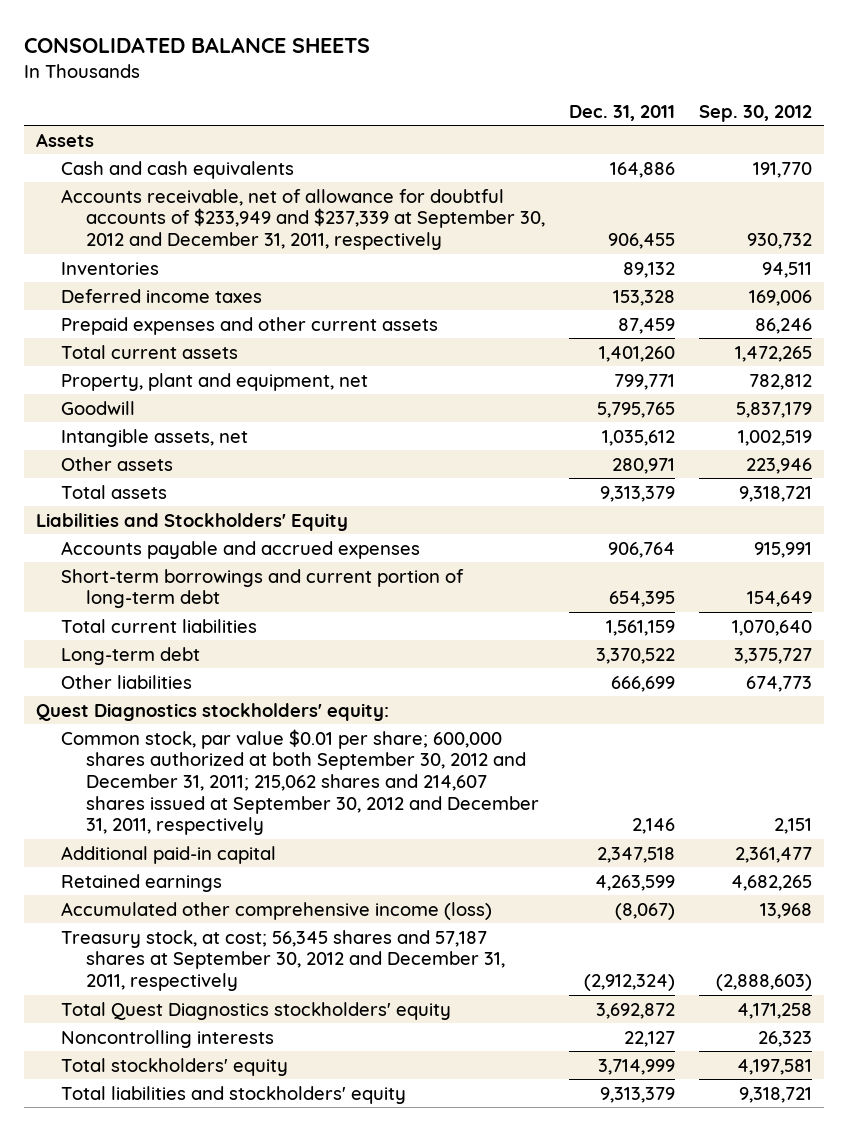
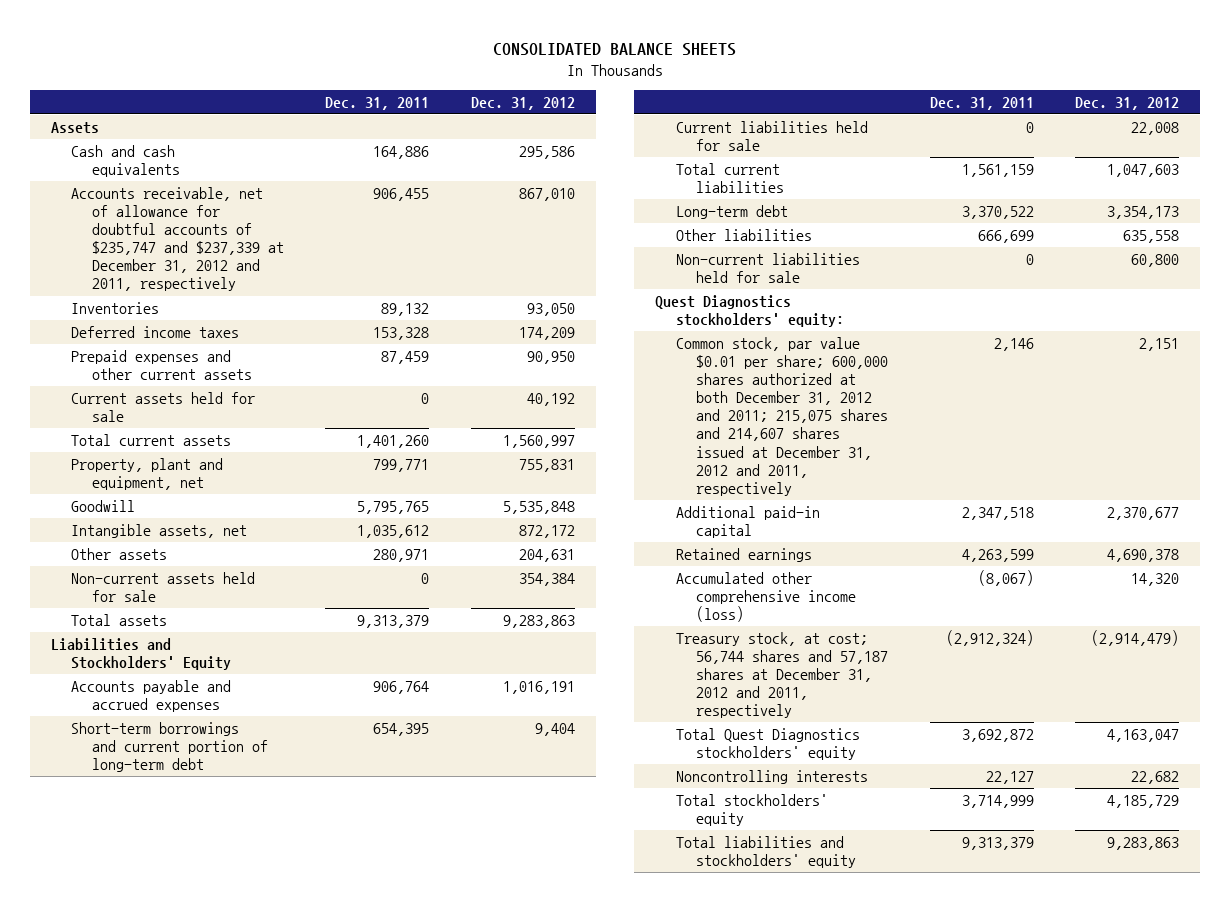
[699,104,813,122] Sep. 30, 2012 -> none
none -> [471,96,576,110] Dec. 31, 2012
[61,188,546,250] Accounts receivable, net of allowance for doubtful accounts of $233,949 and $237,339 at September 30, 2012 and December 31, 2011, respectively -> [71,186,284,292] Accounts receivable, net of allowance for doubtful accounts of $235,747 and $237,339 at December 31, 2012 and 2011, respectively
none -> [71,391,256,422] Current assets held for sale
none -> [71,571,256,602] Non-current assets held for sale
none -> [675,120,868,151] Current liabilities held for sale
none -> [675,252,860,283] Non-current liabilities held for sale
[61,728,540,836] Common stock, par value $0.01 per share; 600,000 shares authorized at both September 30, 2012 and December 31, 2011; 215,062 shares and 214,607 shares issued at September 30, 2012 and December 31, 2011, respectively -> [675,336,889,496] Common stock, par value $0.01 per share; 600,000 shares authorized at both December 31, 2012 and 2011; 215,075 shares and 214,607 shares issued at December 31, 2012 and 2011, respectively
[61,929,506,991] Treasury stock, at cost; 56,345 shares and 57,187 shares at September 30, 2012 and December 31, 2011, respectively -> [675,631,889,719] Treasury stock, at cost; 56,744 shares and 57,187 shares at December 31, 2012 and 2011, respectively

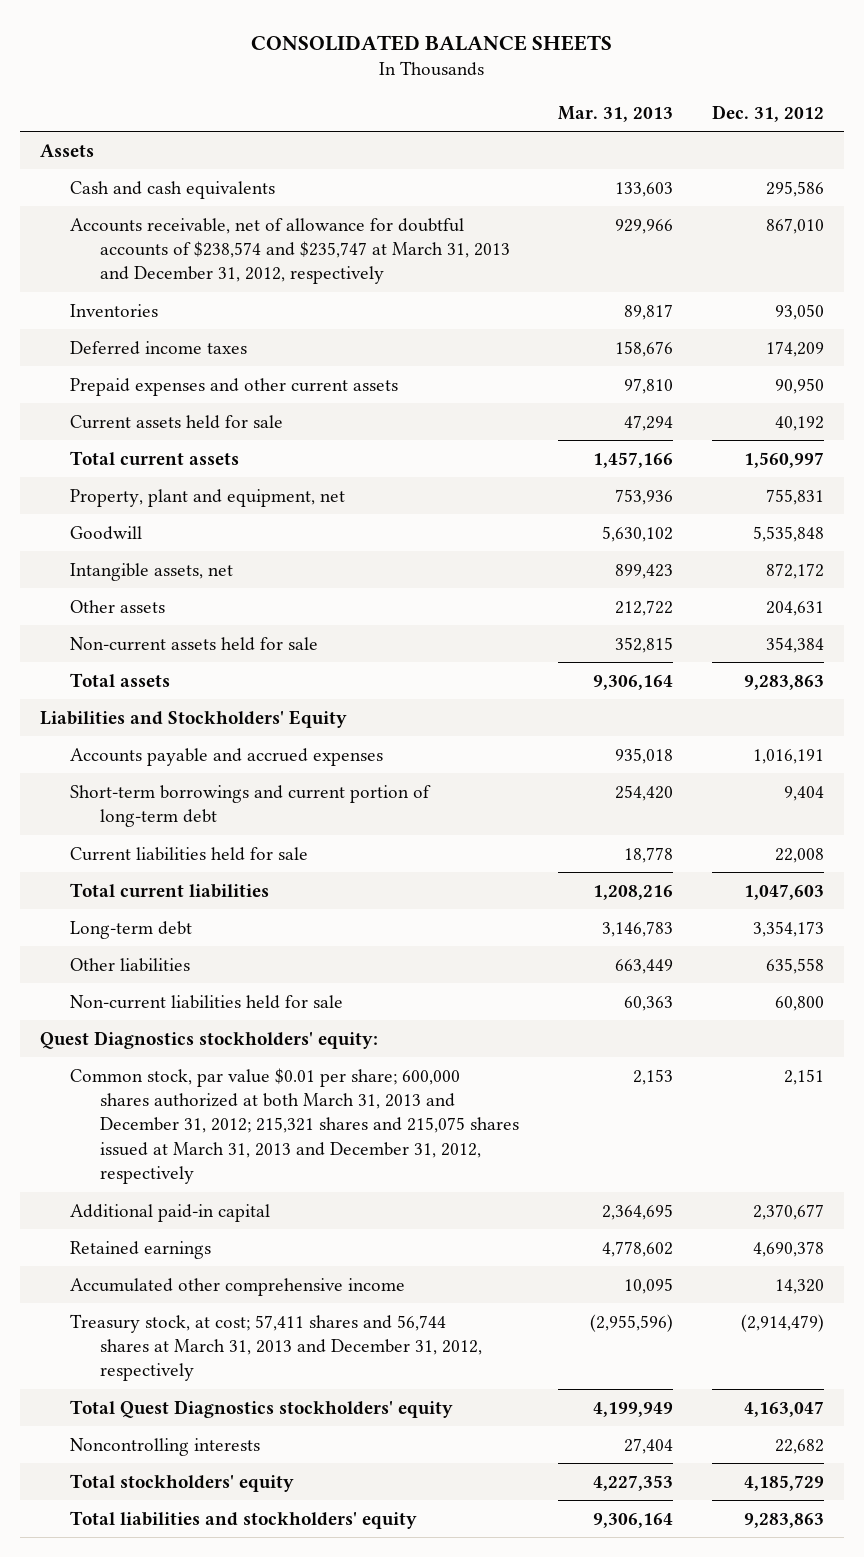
[325,96,430,110] Dec. 31, 2011 -> none
none -> [558,105,674,122] Mar. 31, 2013
[71,186,284,292] Accounts receivable, net of allowance for doubtful accounts of $235,747 and $237,339 at December 31, 2012 and 2011, respectively -> [70,217,511,285] Accounts receivable, net of allowance for doubtful accounts of $238,574 and $235,747 at March 31, 2013 and December 31, 2012, respectively
[675,336,889,496] Common stock, par value $0.01 per share; 600,000 shares authorized at both December 31, 2012 and 2011; 215,075 shares and 214,607 shares issued at December 31, 2012 and 2011, respectively -> [70,1067,520,1185] Common stock, par value $0.01 per share; 600,000 shares authorized at both March 31, 2013 and December 31, 2012; 215,321 shares and 215,075 shares issued at March 31, 2013 and December 31, 2012, respectively
[675,571,857,623] Accumulated other comprehensive income (loss) -> [70,1277,406,1296] Accumulated other comprehensive income
[675,631,889,719] Treasury stock, at cost; 56,744 shares and 57,187 shares at December 31, 2012 and 2011, respectively -> [70,1313,483,1382] Treasury stock, at cost; 57,411 shares and 56,744 shares at March 31, 2013 and December 31, 2012, respectively

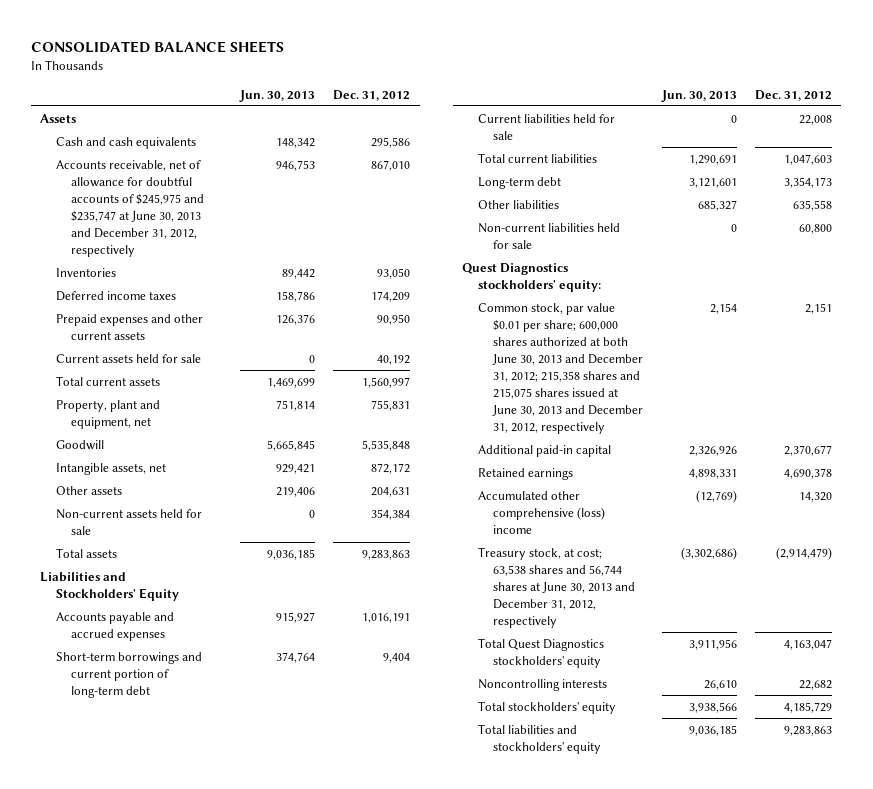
[558,105,674,122] Mar. 31, 2013 -> none
none -> [238,89,315,102] Jun. 30, 2013
[70,217,511,285] Accounts receivable, net of allowance for doubtful accounts of $238,574 and $235,747 at March 31, 2013 and December 31, 2012, respectively -> [55,159,205,257] Accounts receivable, net of allowance for doubtful accounts of $245,975 and $235,747 at June 30, 2013 and December 31, 2012, respectively
[70,1067,520,1185] Common stock, par value $0.01 per share; 600,000 shares authorized at both March 31, 2013 and December 31, 2012; 215,321 shares and 215,075 shares issued at March 31, 2013 and December 31, 2012, respectively -> [477,302,644,434] Common stock, par value $0.01 per share; 600,000 shares authorized at both June 30, 2013 and December 31, 2012; 215,358 shares and 215,075 shares issued at June 30, 2013 and December 31, 2012, respectively
[70,1277,406,1296] Accumulated other comprehensive income -> [477,490,606,534] Accumulated other comprehensive (loss) income
[70,1313,483,1382] Treasury stock, at cost; 57,411 shares and 56,744 shares at March 31, 2013 and December 31, 2012, respectively -> [477,546,636,628] Treasury stock, at cost; 63,538 shares and 56,744 shares at June 30, 2013 and December 31, 2012, respectively

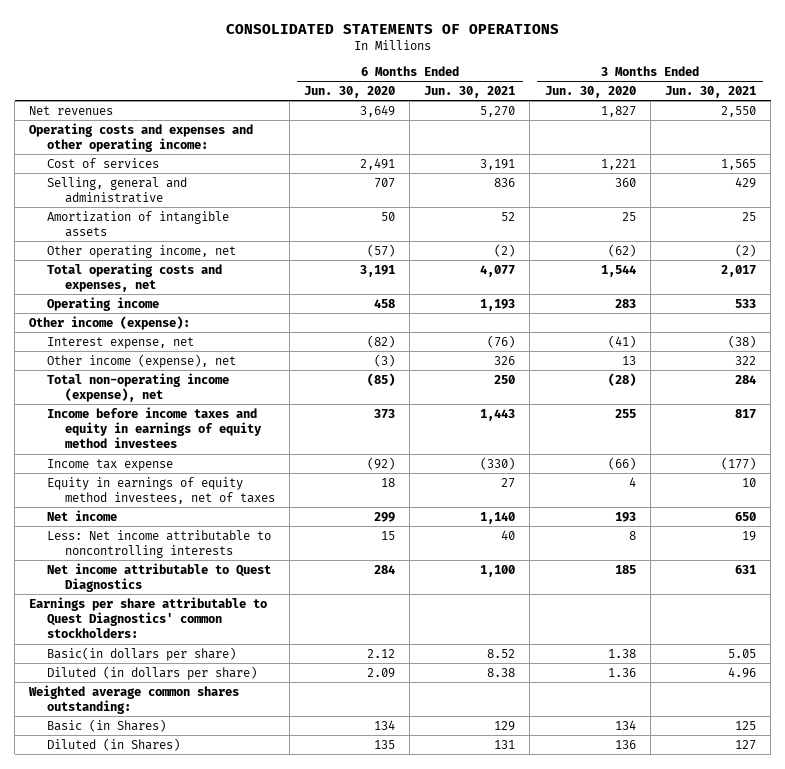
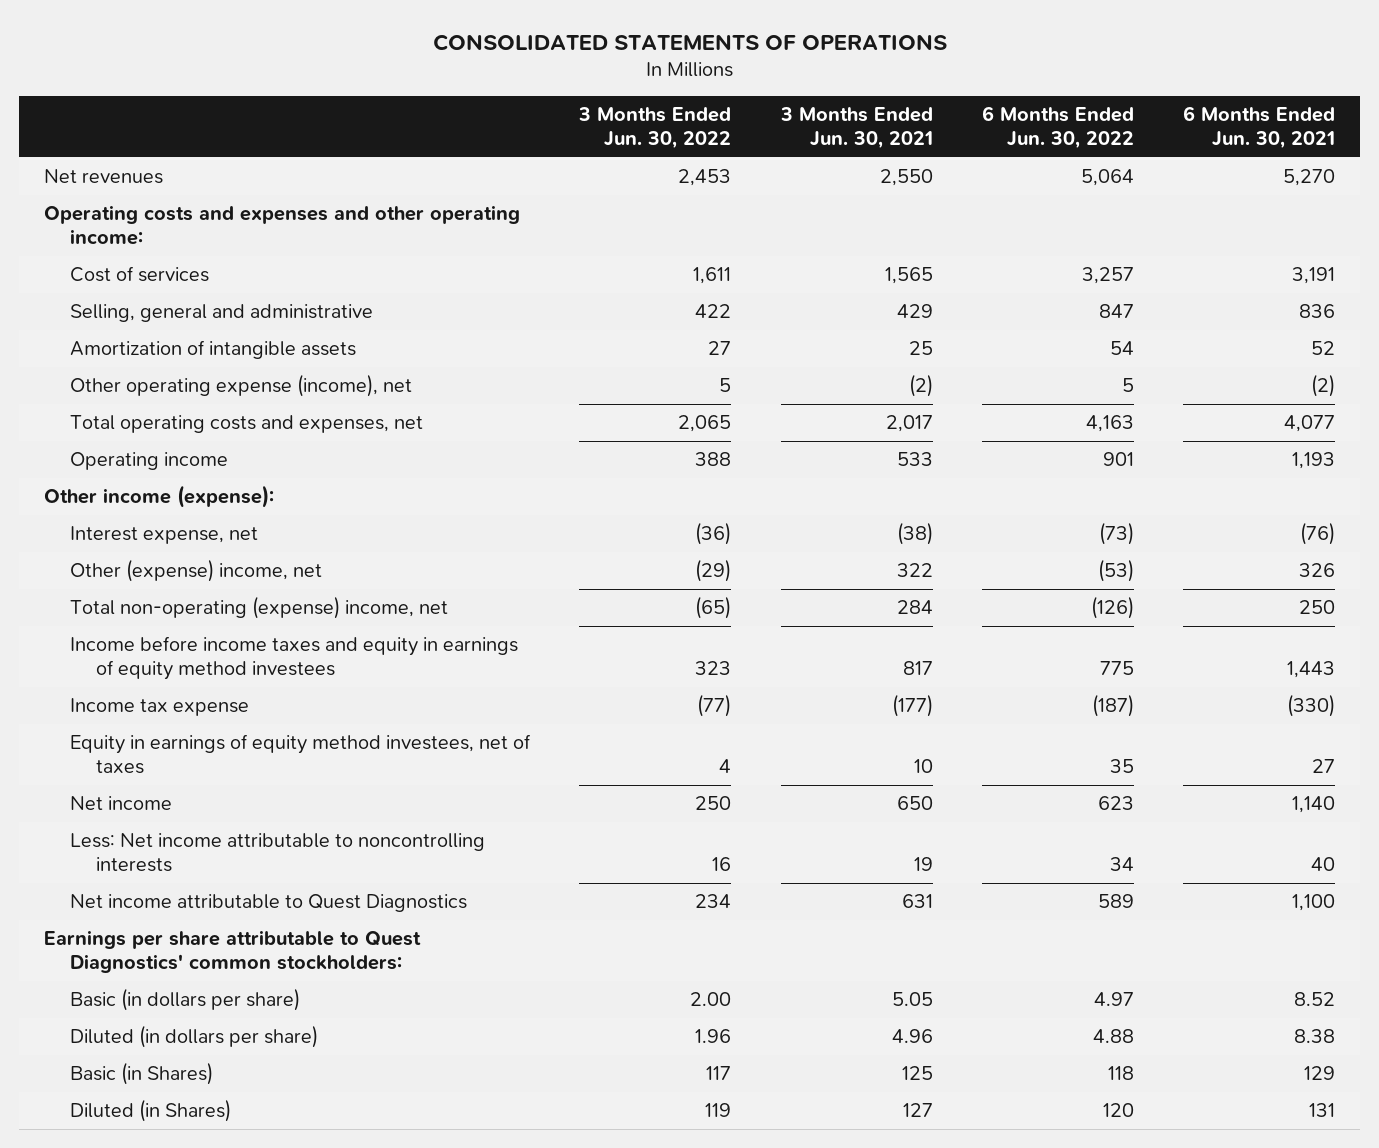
[304,85,396,98] Jun. 30, 2020 -> none
[544,85,636,98] Jun. 30, 2020 -> none
none -> [578,107,732,149] 3 Months Ended Jun. 30, 2022
none -> [981,106,1134,149] 6 Months Ended Jun. 30, 2022
[47,244,237,258] Other operating income, net -> [69,374,412,398] Other operating expense (income), net
[47,353,237,368] Other income (expense), net -> [69,559,322,583] Other (expense) income, net
[47,372,230,403] Total non-operating income (expense), net -> [69,596,448,620] Total non-operating (expense) income, net
[47,646,237,661] Basic(in dollars per share) -> [69,988,300,1012] Basic (in dollars per share)
[28,684,240,715] Weighted average common shares outstanding: -> none

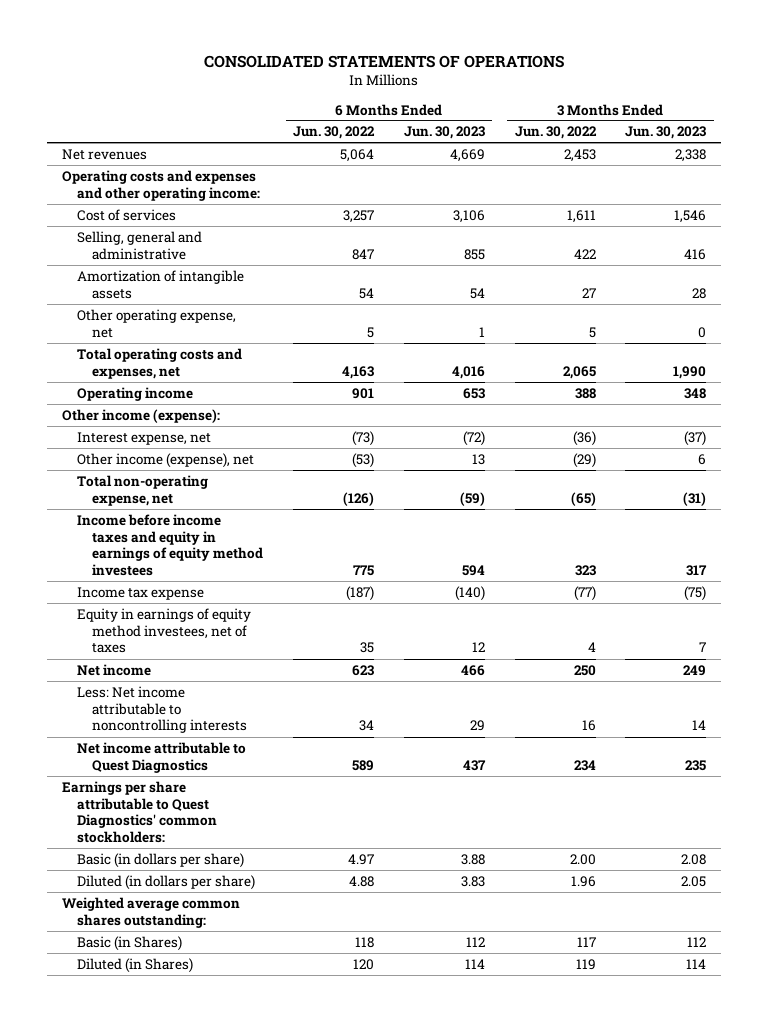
[779,107,933,149] 3 Months Ended Jun. 30, 2021 -> none
[1183,106,1336,149] 6 Months Ended Jun. 30, 2021 -> none
none -> [403,126,485,140] Jun. 30, 2023
none -> [625,126,707,140] Jun. 30, 2023
[69,374,412,398] Other operating expense (income), net -> [77,308,237,338] Other operating expense, net
[69,559,322,583] Other (expense) income, net -> [77,452,255,468] Other income (expense), net
[69,596,448,620] Total non-operating (expense) income, net -> [77,474,209,506] Total non-operating expense, net
none -> [61,896,240,928] Weighted average common shares outstanding:

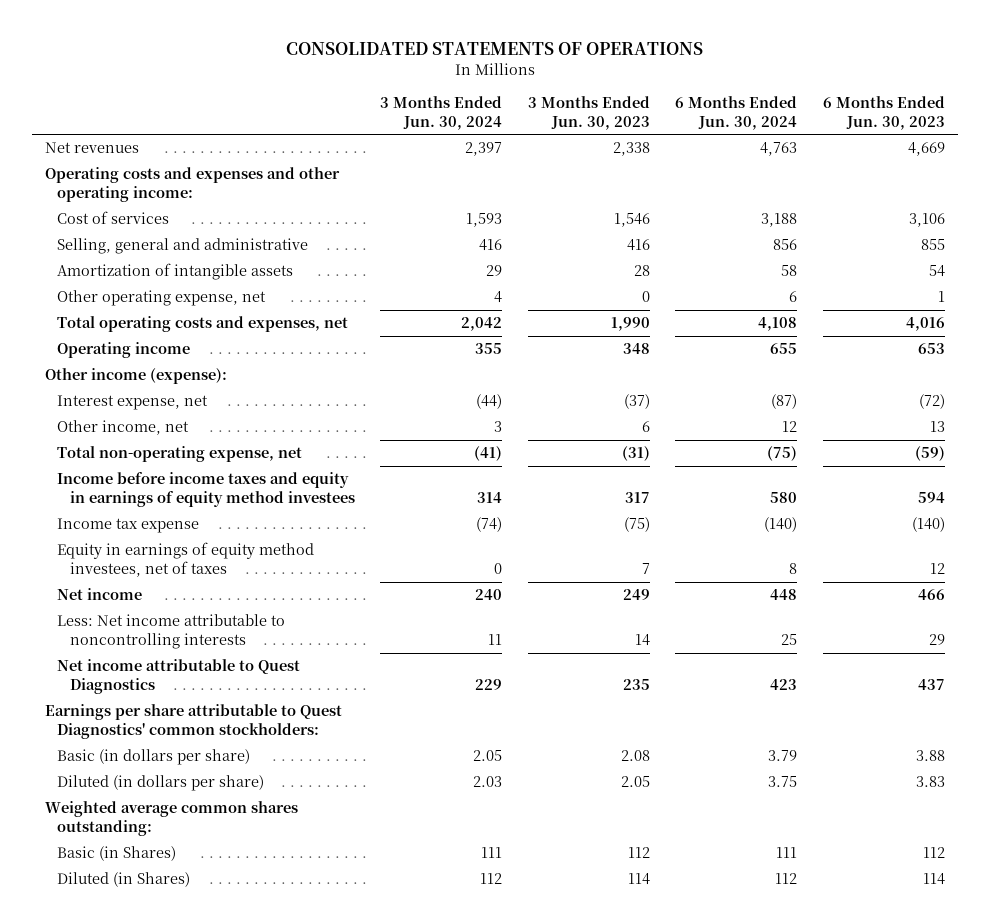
[293,126,376,140] Jun. 30, 2022 -> none
[514,126,597,140] Jun. 30, 2022 -> none
none -> [380,95,503,130] 3 Months Ended Jun. 30, 2024
none -> [675,95,798,130] 6 Months Ended Jun. 30, 2024
[77,452,255,468] Other income (expense), net -> [57,420,190,436] Other income, net

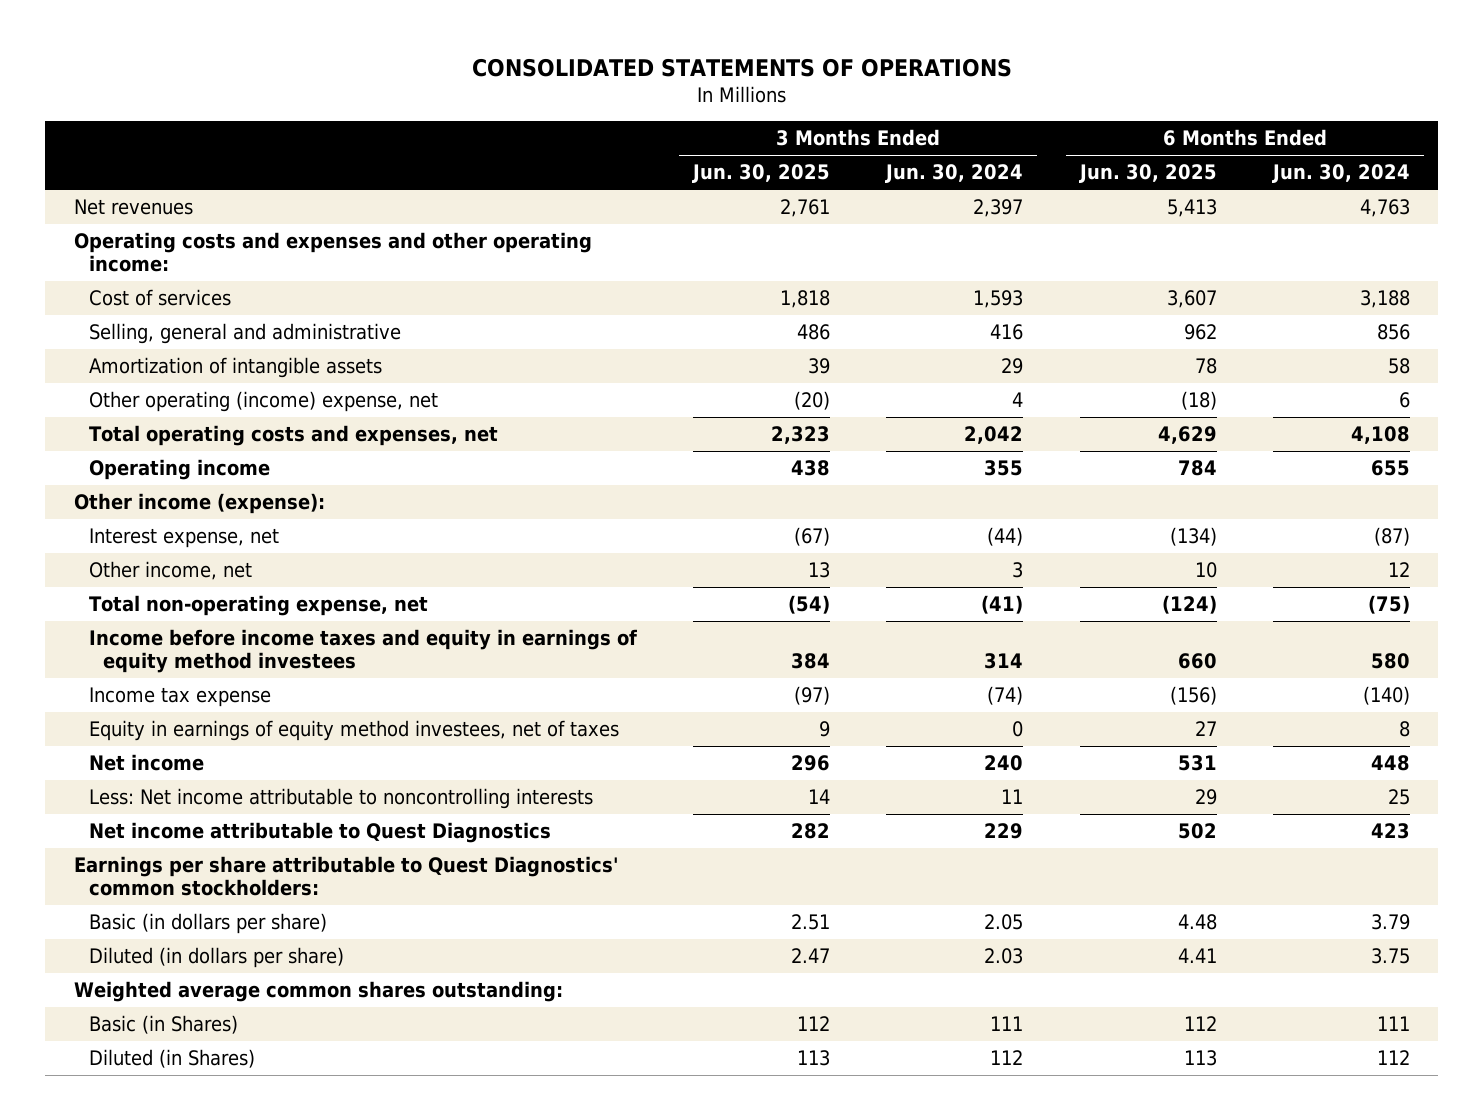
[527,95,650,130] 3 Months Ended Jun. 30, 2023 -> none
[823,95,946,130] 6 Months Ended Jun. 30, 2023 -> none
none -> [691,164,830,184] Jun. 30, 2025
none -> [1078,164,1217,184] Jun. 30, 2025
[57,290,267,307] Other operating expense, net -> [88,391,438,413] Other operating (income) expense, net

